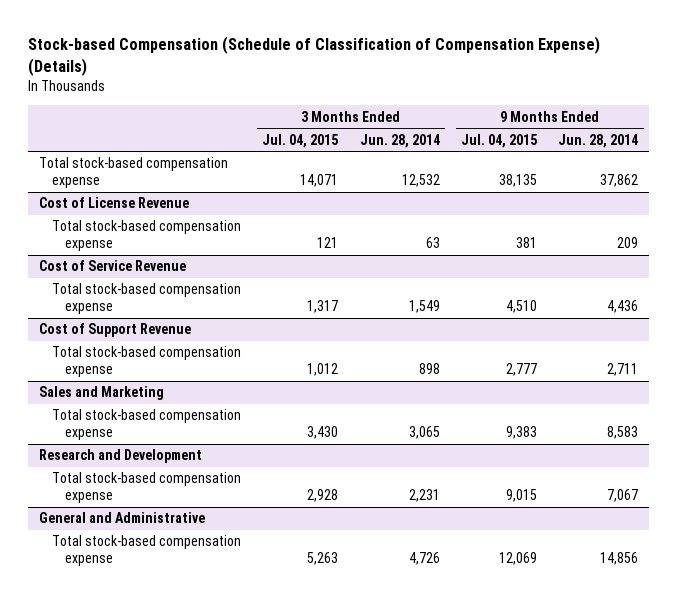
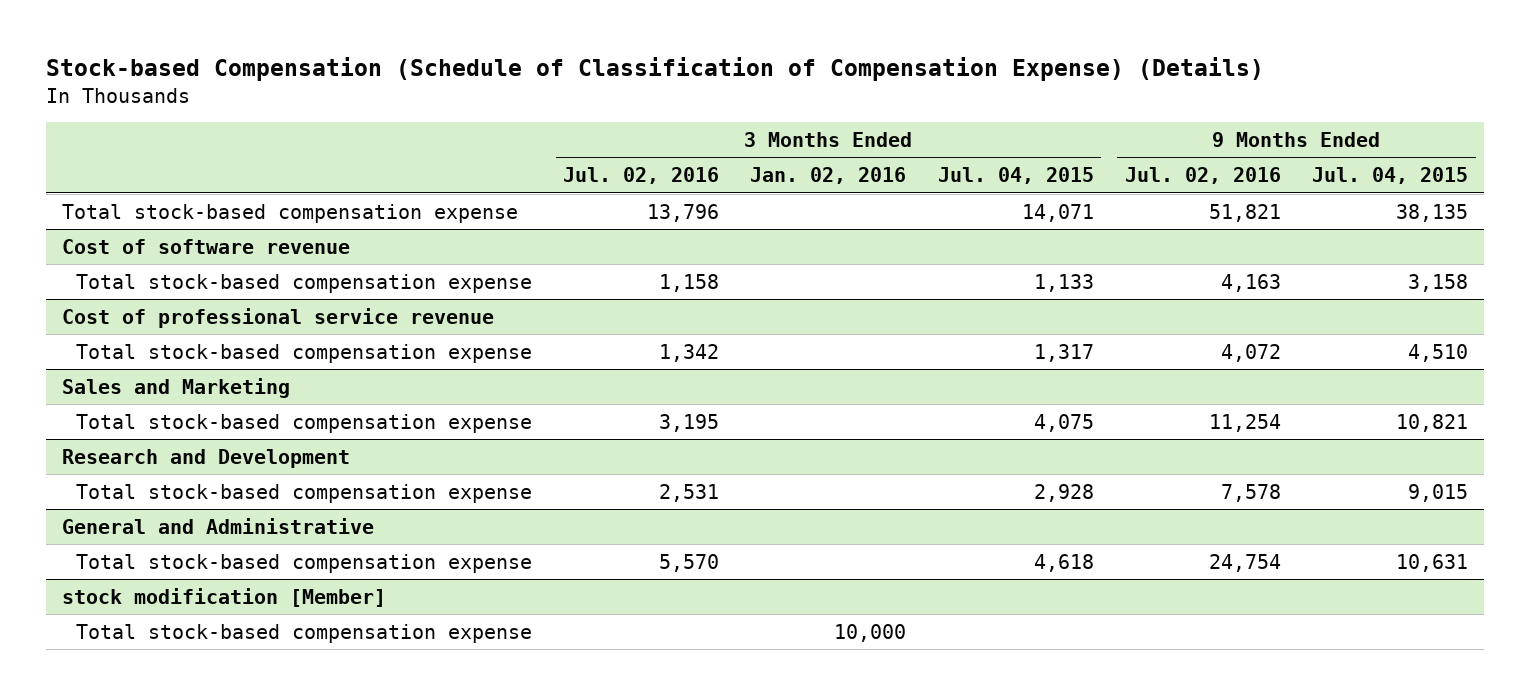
[359,133,440,148] Jun. 28, 2014 -> none
[558,133,639,148] Jun. 28, 2014 -> none
none -> [563,167,720,185] Jul. 02, 2016
none -> [750,167,907,185] Jan. 02, 2016
none -> [1124,167,1281,185] Jul. 02, 2016
[38,197,189,209] Cost of License Revenue -> [61,238,350,254] Cost of software revenue
[317,237,339,249] 121 -> [1033,273,1094,292] 1,133
[515,237,537,249] 381 -> [1407,273,1468,292] 3,158
[38,260,186,272] Cost of Service Revenue -> [61,307,494,328] Cost of professional service revenue
[38,323,191,338] Cost of Support Revenue -> none
[51,346,241,378] Total stock-based compensation expense -> none
[307,426,339,440] 3,430 -> [1033,413,1094,432] 4,075
[505,426,537,440] 9,383 -> [1395,413,1468,432] 10,821
[307,552,339,566] 5,263 -> [1033,553,1094,572] 4,618
[498,552,537,566] 12,069 -> [1395,553,1468,572] 10,631
none -> [61,587,386,607] stock modification [Member]
none -> [76,623,533,643] Total stock-based compensation expense

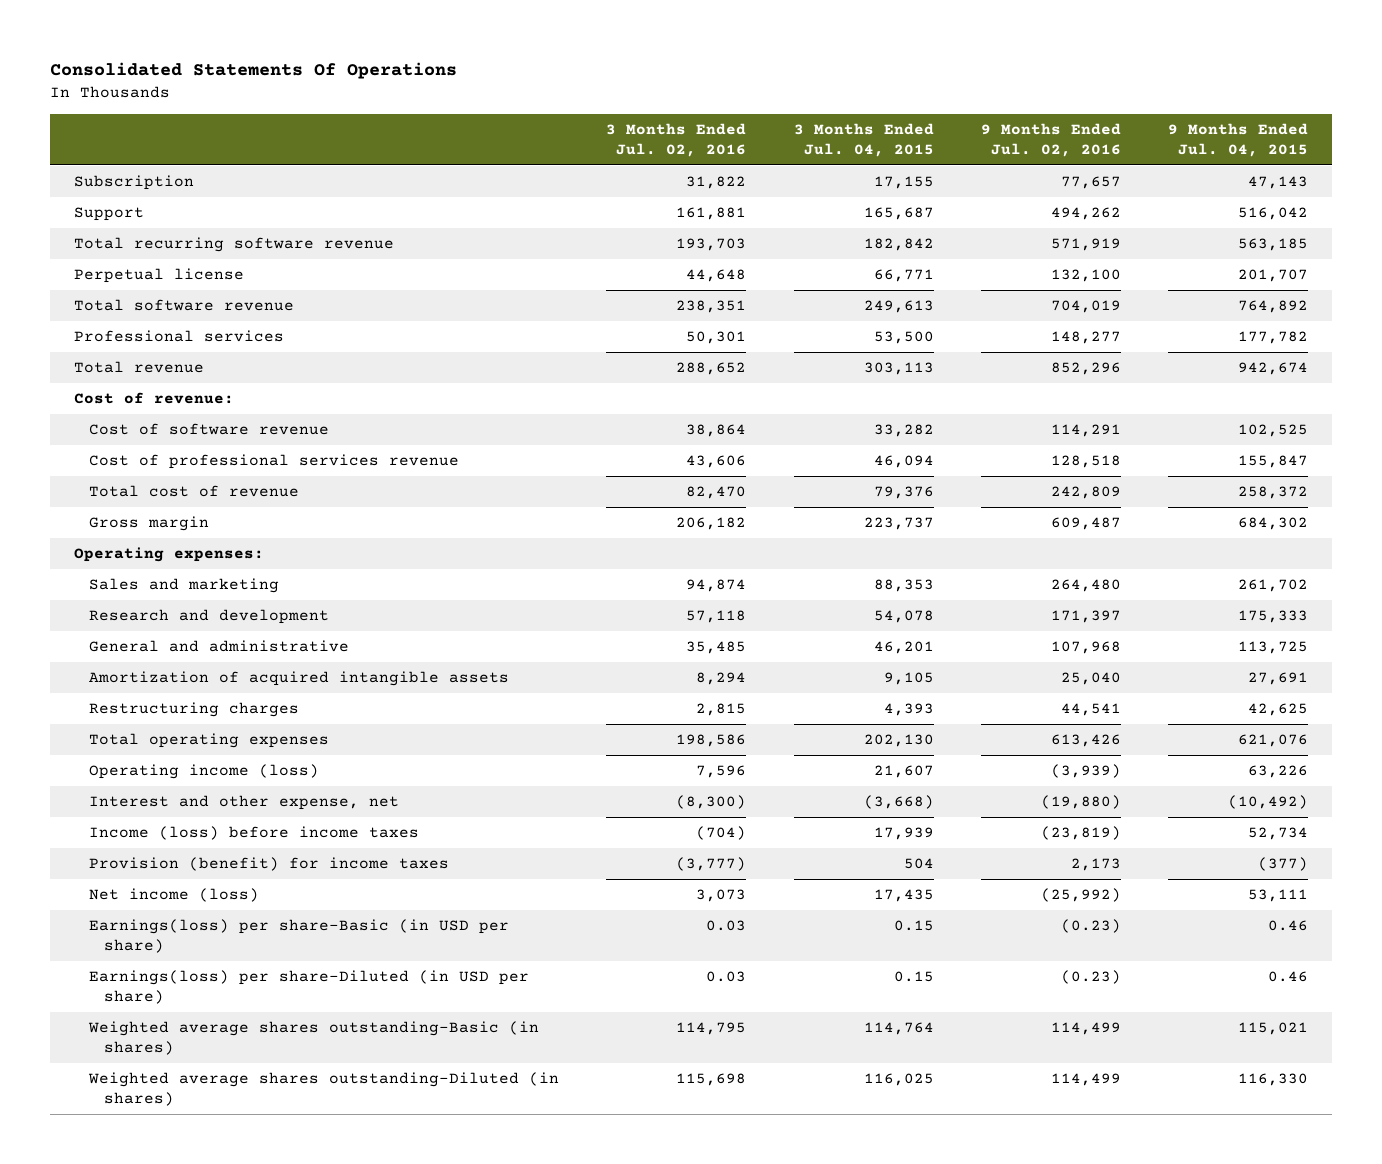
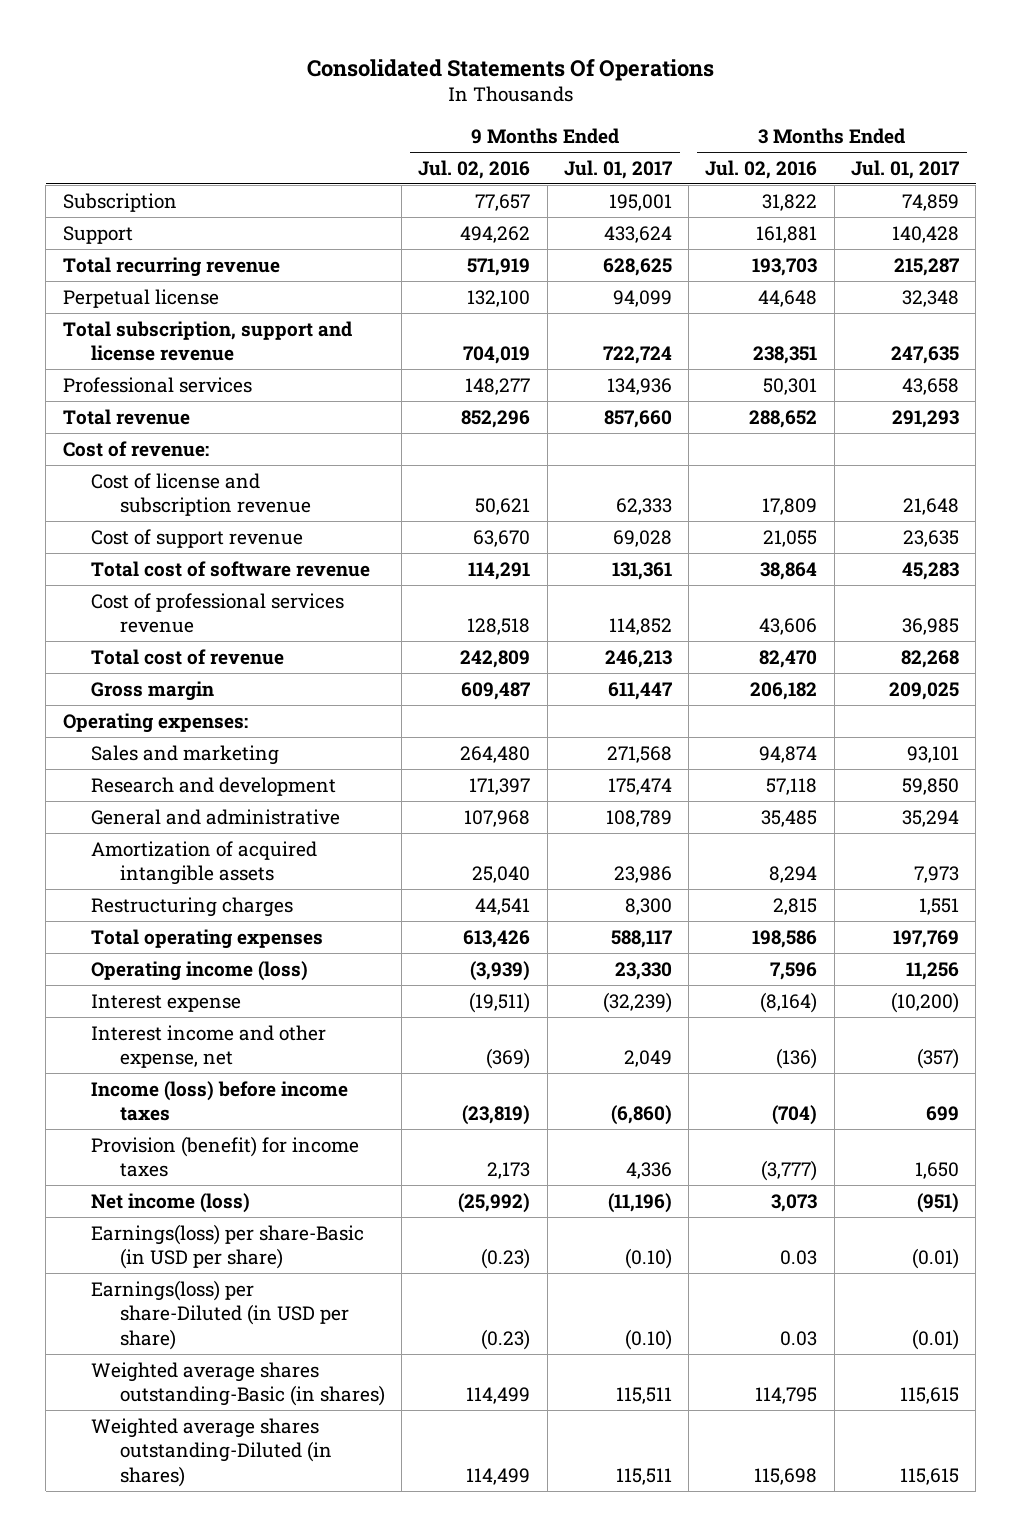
[793,122,934,157] 3 Months Ended Jul. 04, 2015 -> none
[1168,122,1309,157] 9 Months Ended Jul. 04, 2015 -> none
none -> [563,159,672,179] Jul. 01, 2017
none -> [850,159,959,179] Jul. 01, 2017
[73,237,394,253] Total recurring software revenue -> [62,256,280,277] Total recurring revenue
[73,299,294,312] Total software revenue -> [62,320,352,362] Total subscription, support and license revenue
none -> [91,472,311,517] Cost of license and subscription revenue
none -> [91,528,304,548] Cost of support revenue
[88,423,329,436] Cost of software revenue -> [91,560,371,577] Total cost of software revenue
none -> [91,993,242,1012] Interest expense
[88,795,399,811] Interest and other expense, net -> [91,1024,327,1069] Interest income and other expense, net
[676,795,747,810] (8,300) -> [776,1048,818,1070] (136)
[1041,795,1122,810] (19,880) -> [486,1048,531,1070] (369)

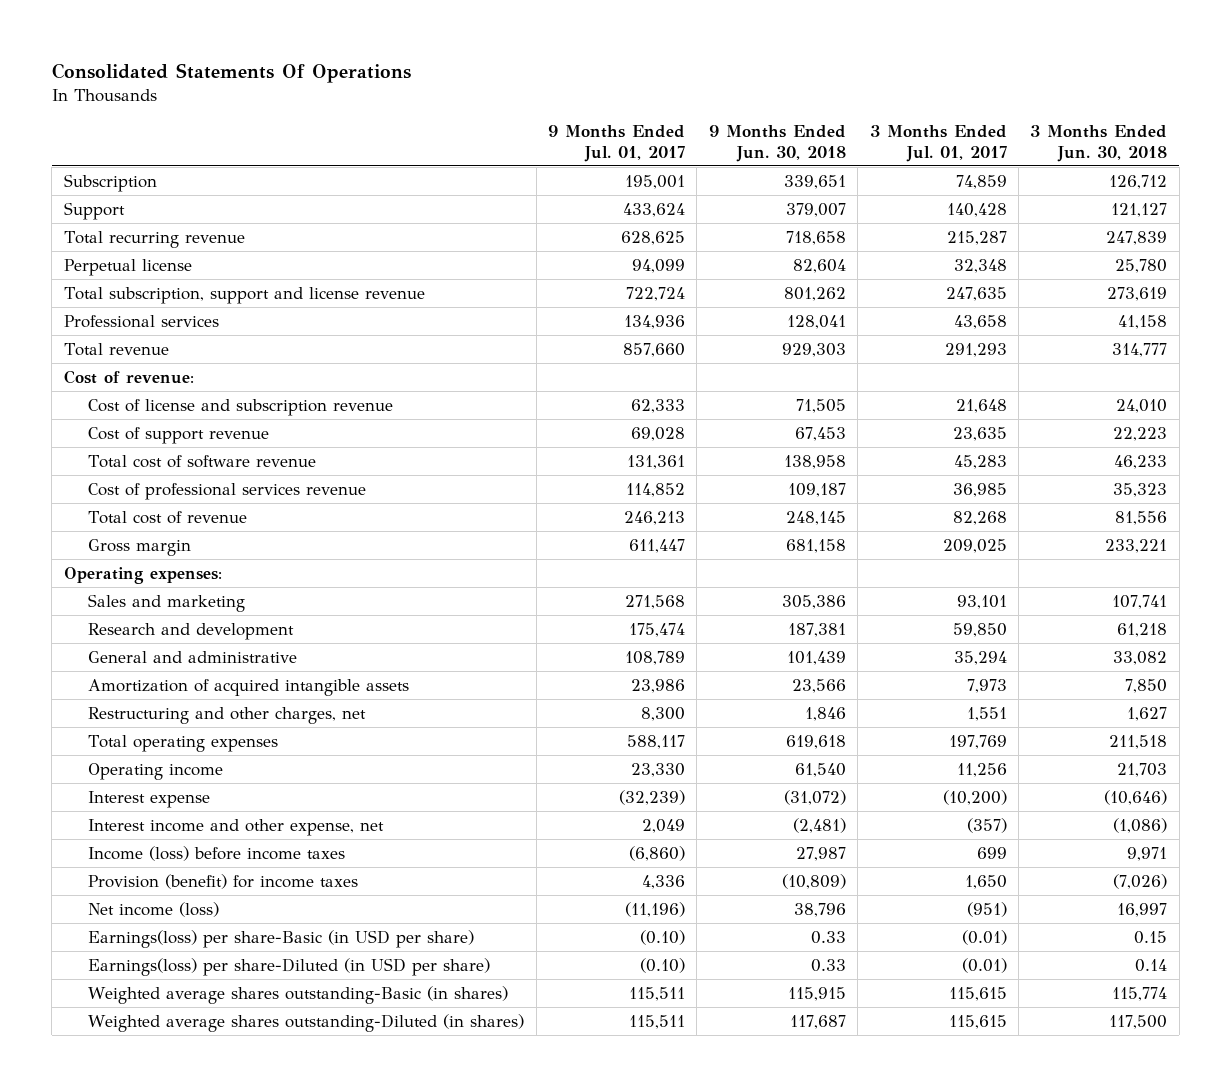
[418,159,531,179] Jul. 02, 2016 -> none
[705,159,818,179] Jul. 02, 2016 -> none
none -> [708,124,846,162] 9 Months Ended Jun. 30, 2018
none -> [1030,124,1168,162] 3 Months Ended Jun. 30, 2018
[91,896,294,917] Restructuring charges -> [88,706,367,724] Restructuring and other charges, net
[91,960,309,981] Operating income (loss) -> [88,762,224,780] Operating income

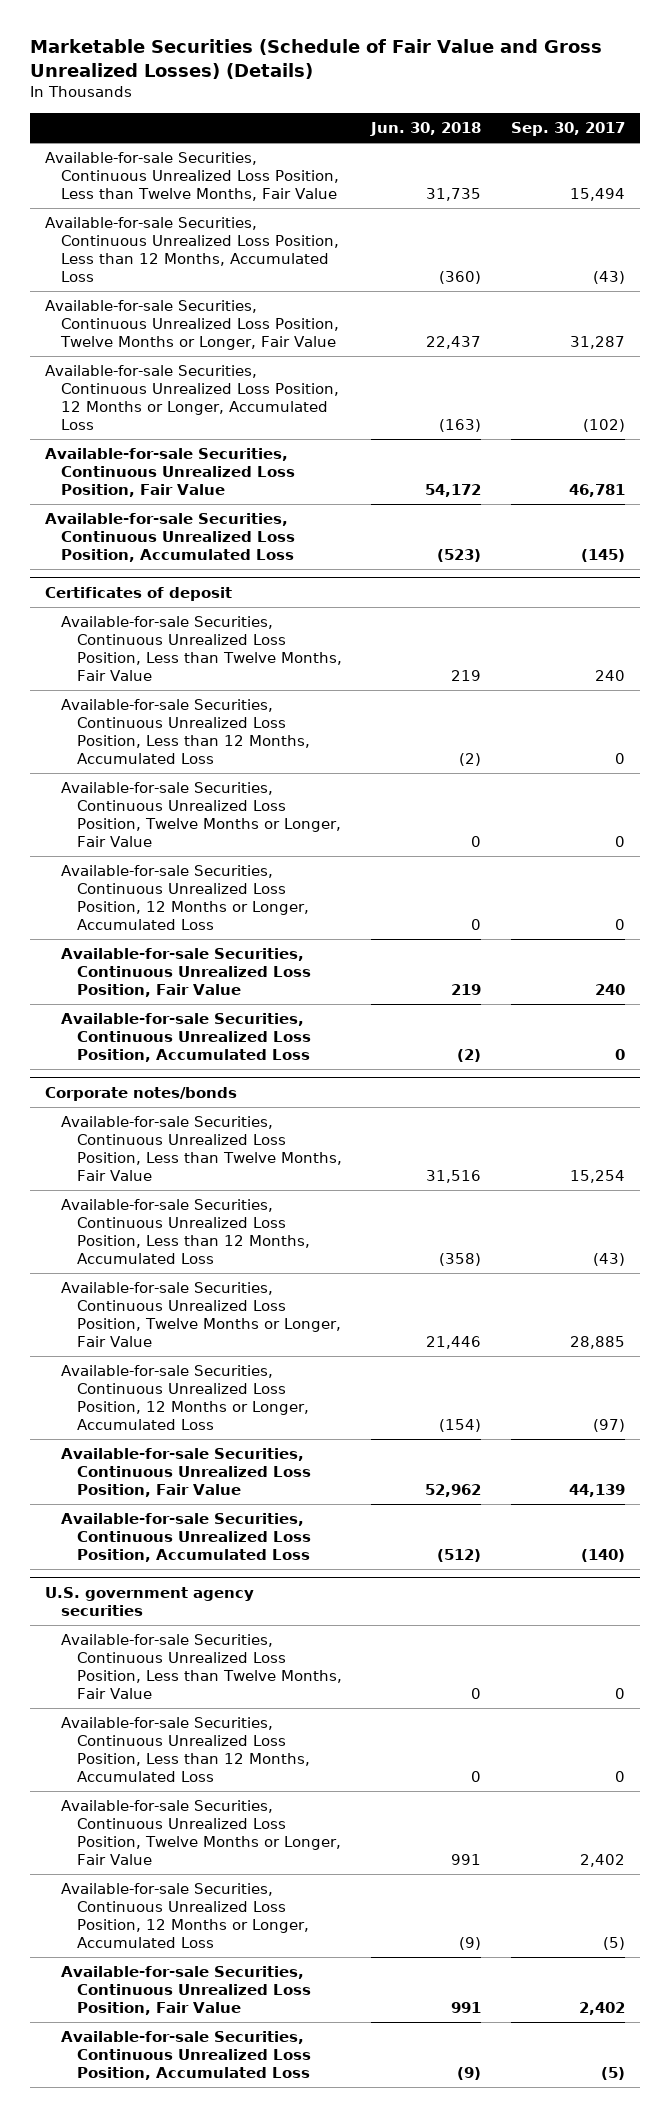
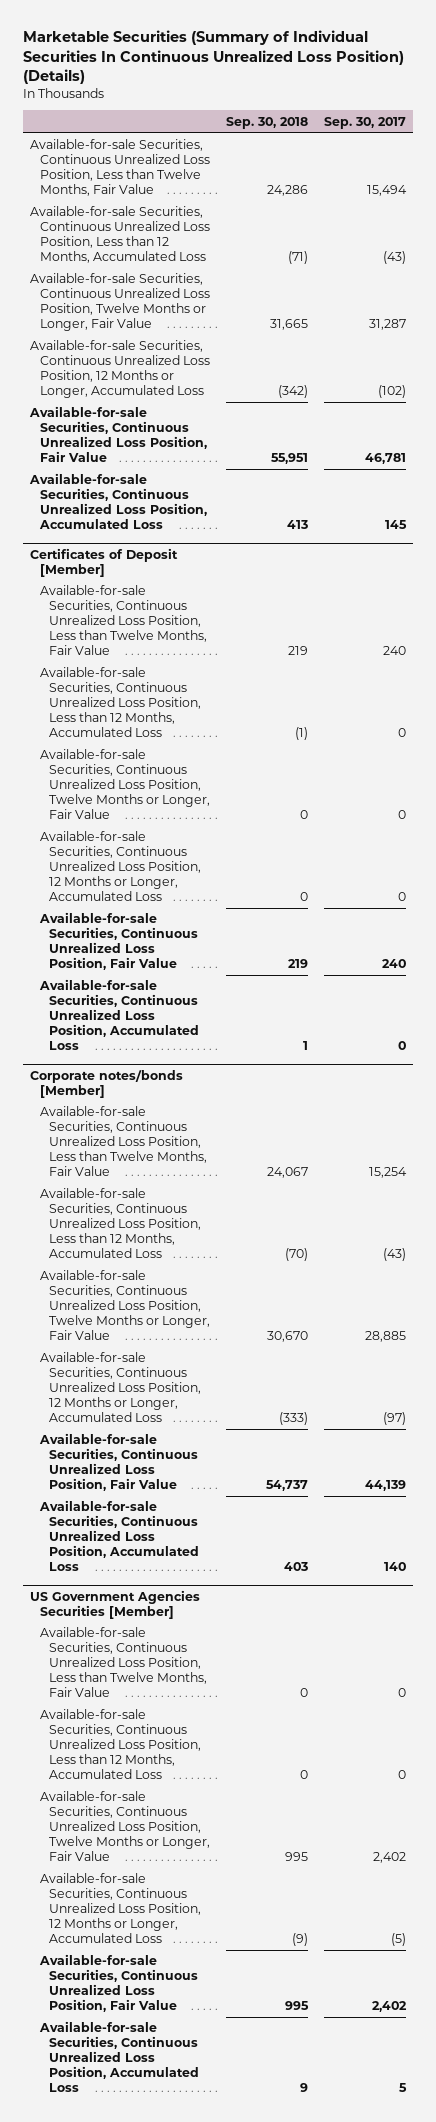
[29,39,602,79] Marketable Securities (Schedule of Fair Value and Gross Unrealized Losses) (Details) -> [22,30,404,85] Marketable Securities (Summary of Individual Securities In Continuous Unrealized Loss Position) (Details)
[370,121,482,136] Jun. 30, 2018 -> none
none -> [225,116,308,129] Sep. 30, 2018
[581,549,626,563] (145) -> [384,520,407,530] 145
[44,587,232,602] Certificates of deposit -> [30,547,179,577] Certificates of Deposit [Member]
[44,1087,237,1102] Corporate notes/bonds -> [30,1069,184,1098] Corporate notes/bonds [Member]
[581,1549,626,1563] (140) -> [383,1562,406,1572] 140
[44,1587,254,1617] U.S. government agency securities -> [30,1589,201,1619] US Government Agencies Securities [Member]
[601,2067,626,2081] (5) -> [398,2083,407,2093] 5

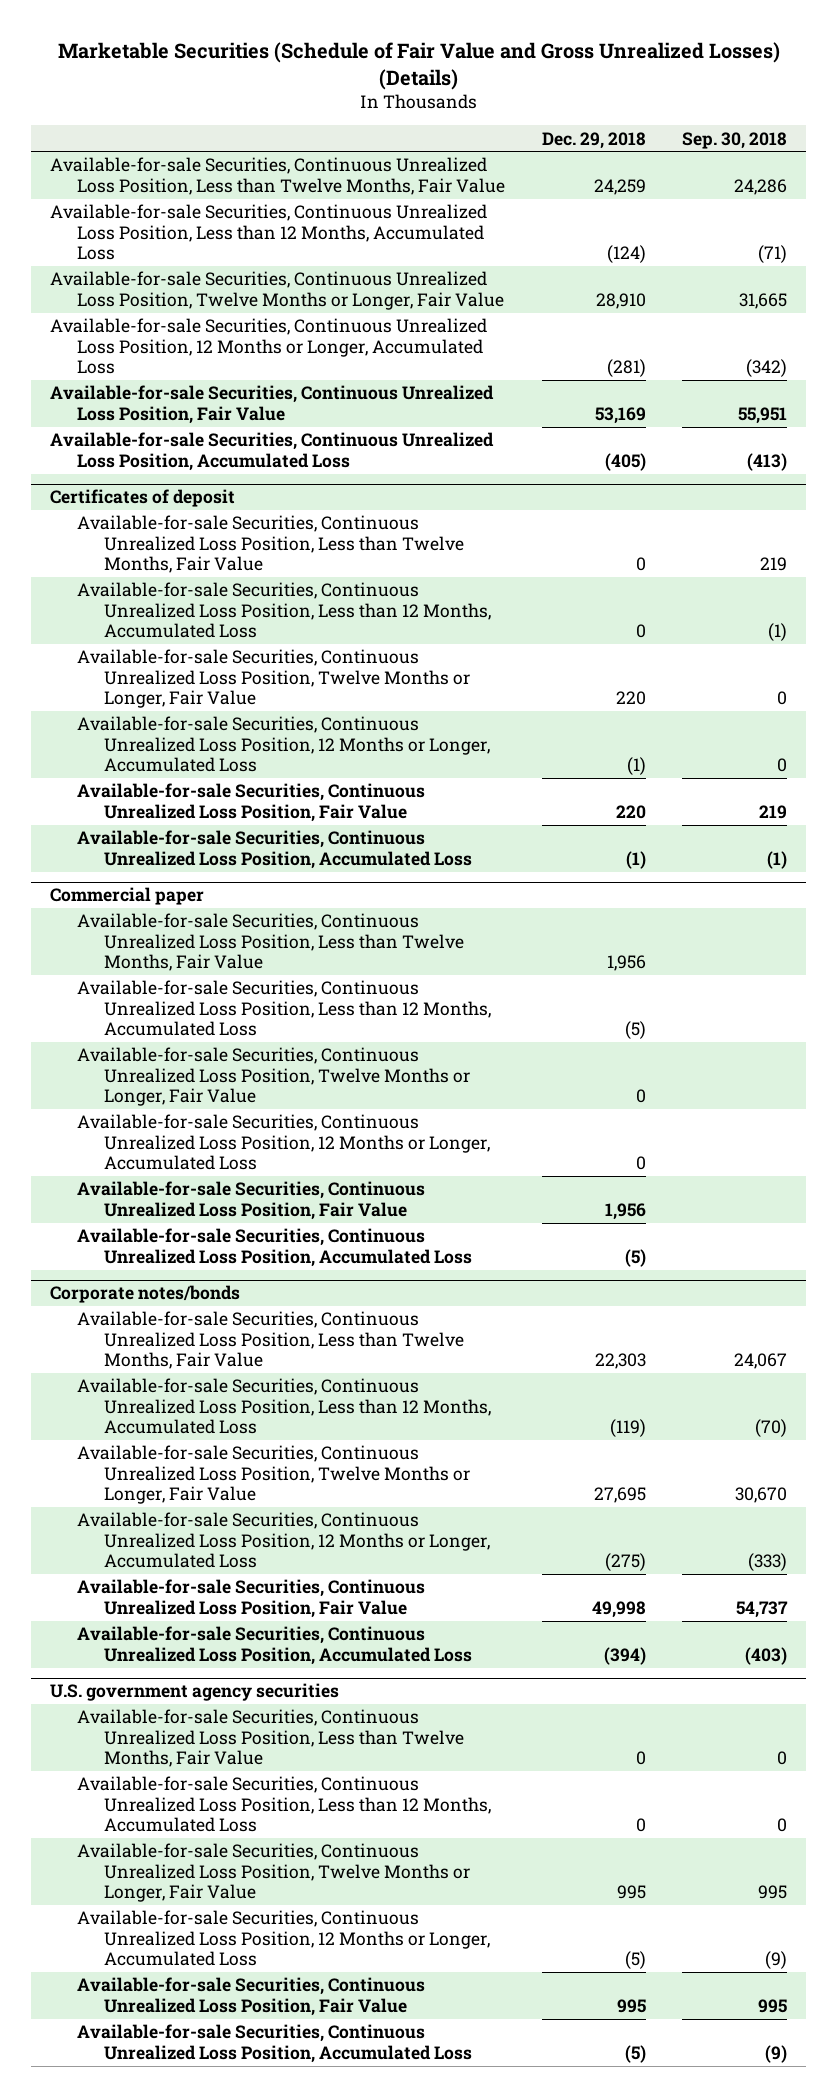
[22,30,404,85] Marketable Securities (Summary of Individual Securities In Continuous Unrealized Loss Position) (Details) -> [57,41,780,90] Marketable Securities (Schedule of Fair Value and Gross Unrealized Losses) (Details)
[323,116,406,129] Sep. 30, 2017 -> none
none -> [541,131,646,149] Dec. 29, 2018
[286,520,308,530] 413 -> [747,452,788,471] (413)
[30,547,179,577] Certificates of Deposit [Member] -> [49,489,235,508] Certificates of deposit
[302,1041,308,1051] 1 -> [767,850,788,869] (1)
none -> [49,887,204,906] Commercial paper
none -> [76,913,464,972] Available-for-sale Securities, Continuous Unrealized Loss Position, Less than Twelve Months, Fair Value
none -> [76,980,491,1037] Available-for-sale Securities, Continuous Unrealized Loss Position, Less than 12 Months, Accumulated Loss
none -> [76,1047,470,1107] Available-for-sale Securities, Continuous Unrealized Loss Position, Twelve Months or Longer, Fair Value
none -> [76,1114,490,1171] Available-for-sale Securities, Continuous Unrealized Loss Position, 12 Months or Longer, Accumulated Loss
none -> [76,1181,425,1220] Available-for-sale Securities, Continuous Unrealized Loss Position, Fair Value
none -> [76,1228,472,1267] Available-for-sale Securities, Continuous Unrealized Loss Position, Accumulated Loss
[30,1069,184,1098] Corporate notes/bonds [Member] -> [49,1285,240,1304] Corporate notes/bonds
[283,1562,308,1572] 403 -> [745,1646,788,1665] (403)
[30,1589,201,1619] US Government Agencies Securities [Member] -> [49,1683,339,1702] U.S. government agency securities
[299,2083,308,2093] 9 -> [765,2044,788,2063] (9)

